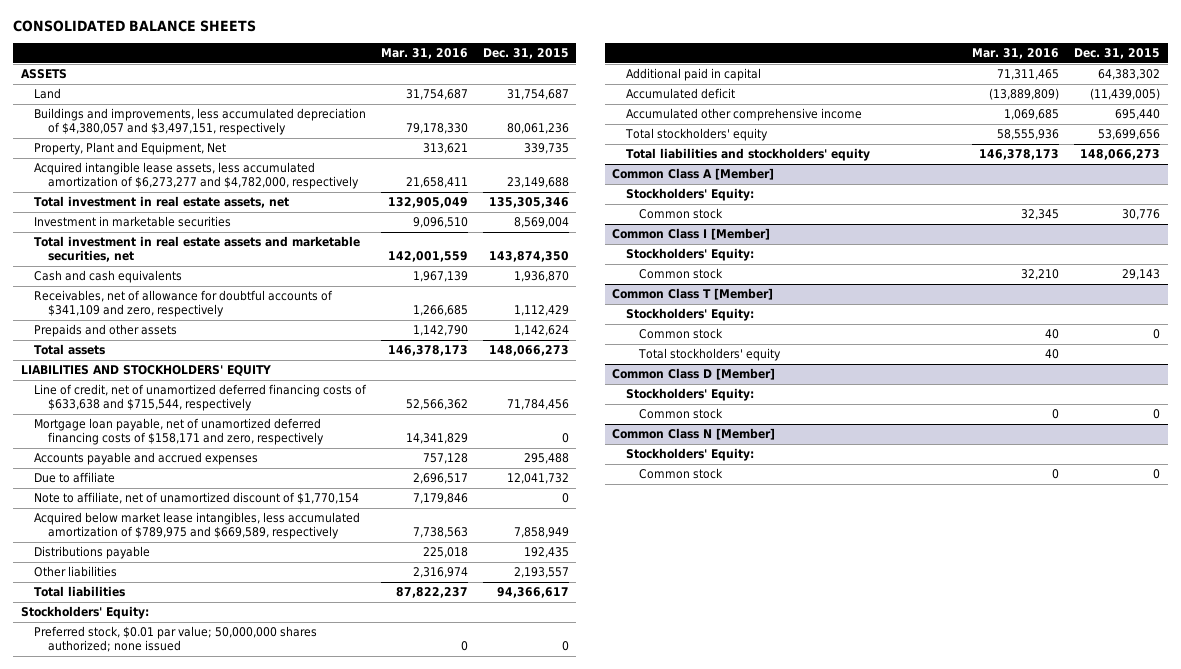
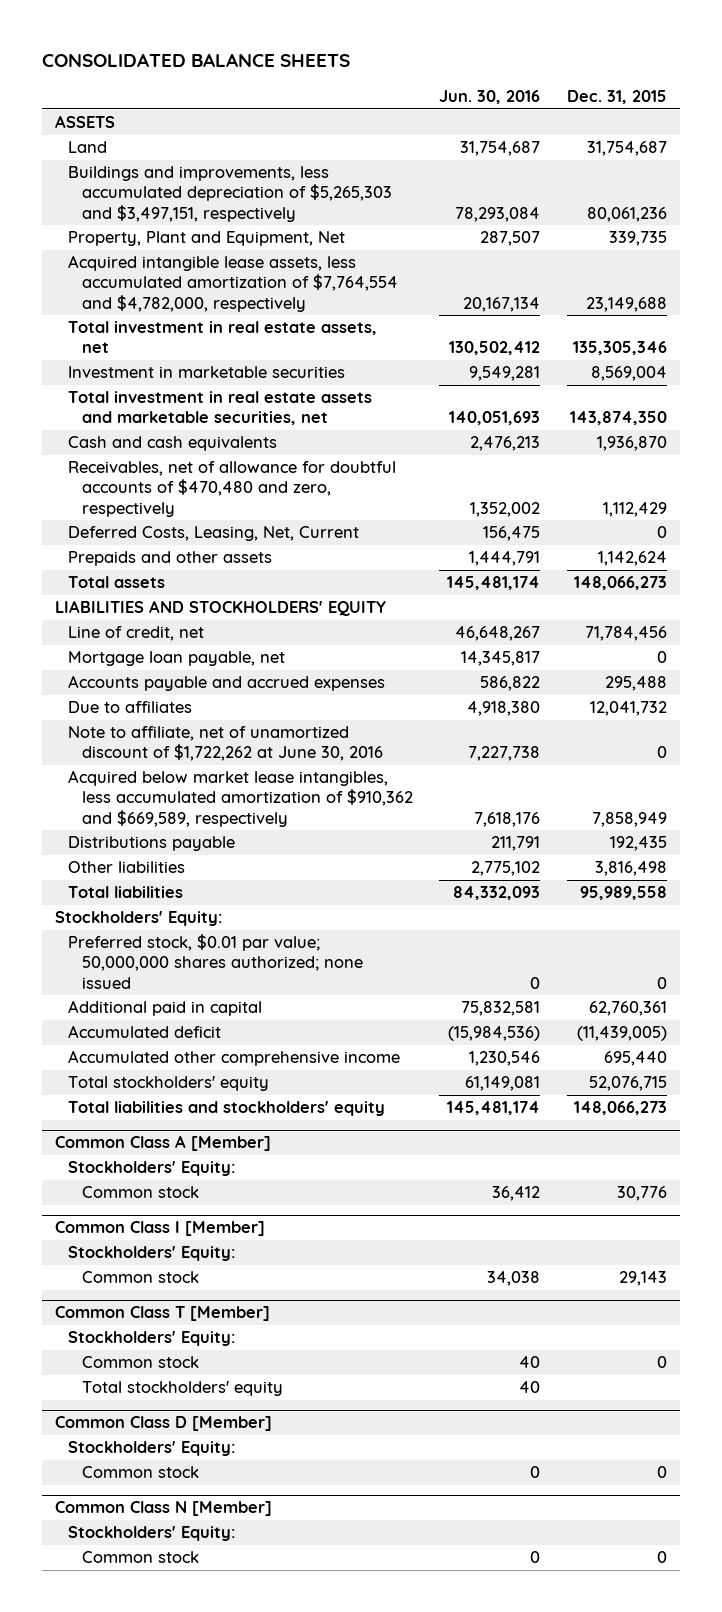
[380,48,468,60] Mar. 31, 2016 -> none
none -> [439,90,541,105] Jun. 30, 2016
[34,108,367,135] Buildings and improvements, less accumulated depreciation of $4,380,057 and $3,497,151, respectively -> [68,166,393,222] Buildings and improvements, less accumulated depreciation of $5,265,303 and $3,497,151, respectively
[34,162,359,189] Acquired intangible lease assets, less accumulated amortization of $6,273,277 and $4,782,000, respectively -> [68,255,399,312] Acquired intangible lease assets, less accumulated amortization of $7,764,554 and $4,782,000, respectively
[34,290,334,317] Receivables, net of allowance for doubtful accounts of $341,109 and zero, respectively -> [68,461,397,517] Receivables, net of allowance for doubtful accounts of $470,480 and zero, respectively
none -> [68,526,360,542] Deferred Costs, Leasing, Net, Current
[34,384,368,411] Line of credit, net of unamortized deferred financing costs of $633,638 and $715,544, respectively -> [68,626,205,642] Line of credit, net
[34,418,324,445] Mortgage loan payable, net of unamortized deferred financing costs of $158,171 and zero, respectively -> [68,651,286,667] Mortgage loan payable, net
[34,472,116,484] Due to affiliate -> [68,701,193,714] Due to affiliates
[34,492,360,505] Note to affiliate, net of unamortized discount of $1,770,154 -> [68,726,384,762] Note to affiliate, net of unamortized discount of $1,722,262 at June 30, 2016
[34,512,361,539] Acquired below market lease intangibles, less accumulated amortization of $789,975 and $669,589, respectively -> [68,770,414,827] Acquired below market lease intangibles, less accumulated amortization of $910,362 and $669,589, respectively
[513,567,569,579] 2,193,557 -> [594,861,667,877] 3,816,498
[496,587,569,599] 94,366,617 -> [579,886,667,901] 95,989,558
[1098,69,1161,81] 64,383,302 -> [588,1001,667,1017] 62,760,361
[1098,129,1161,141] 53,699,656 -> [588,1076,667,1092] 52,076,715

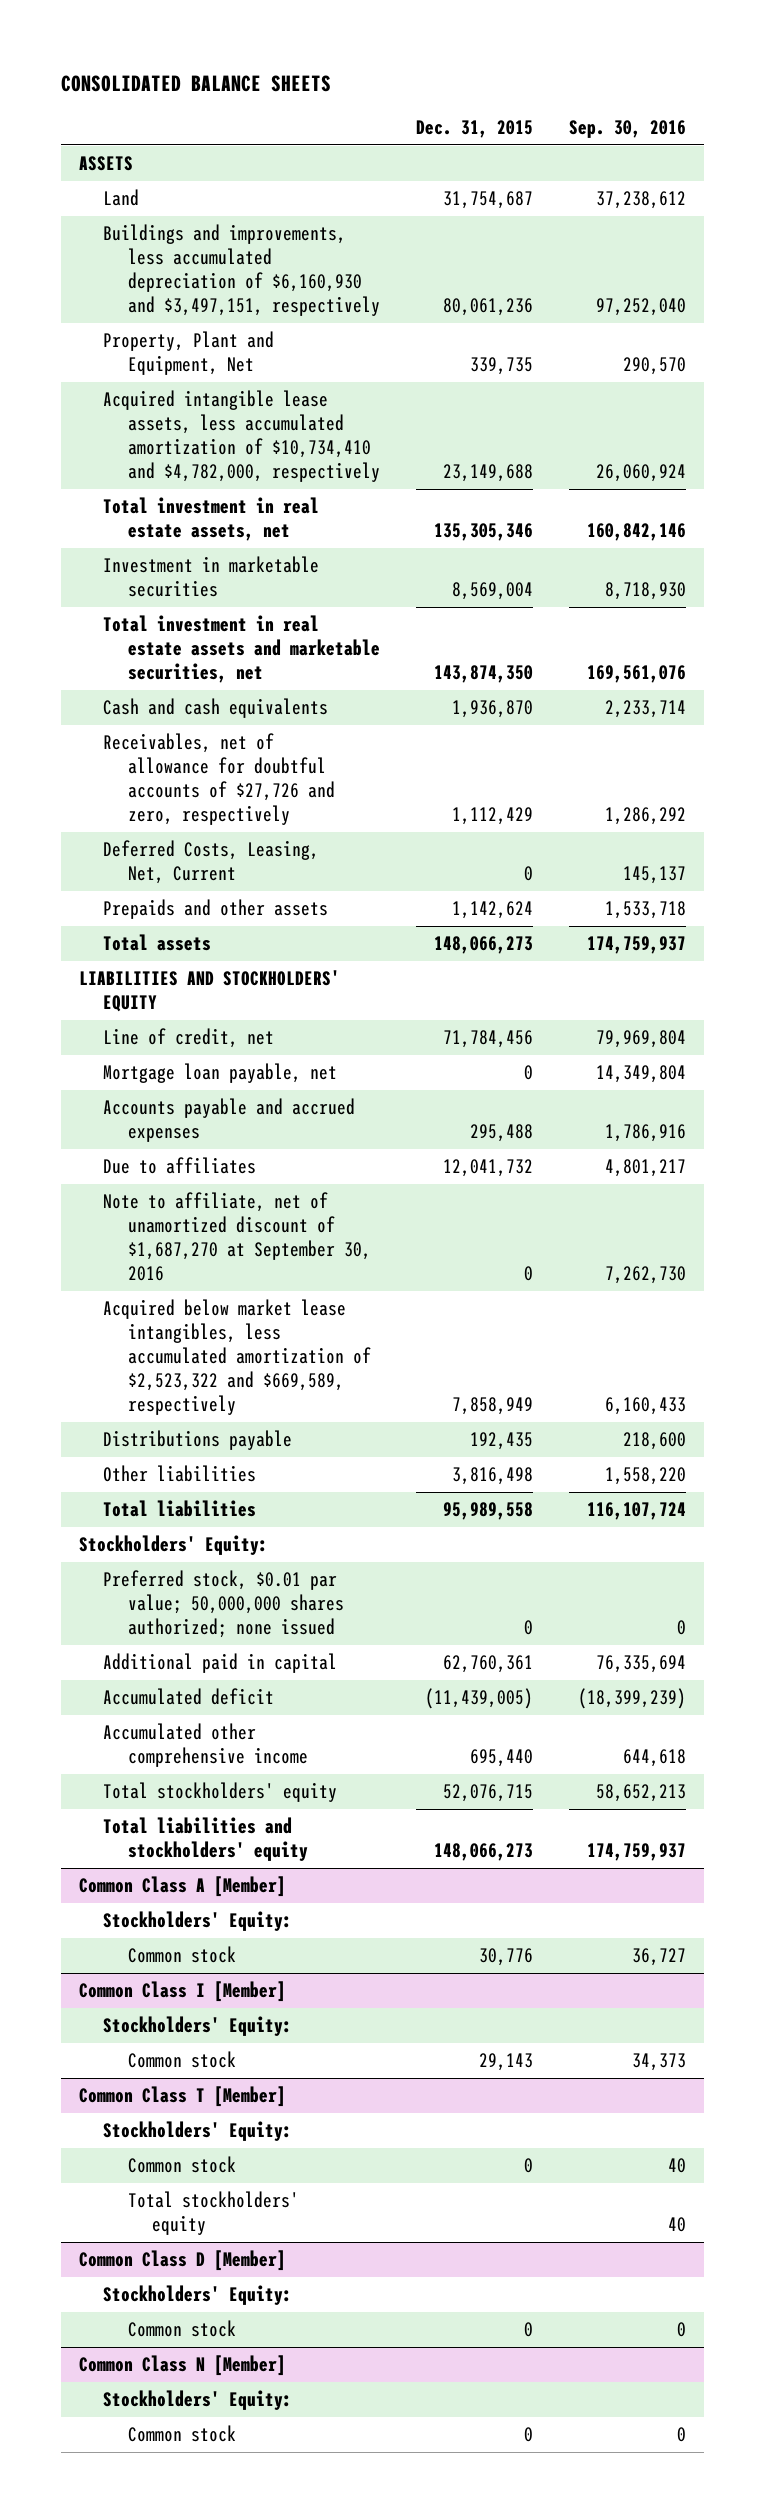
[439,90,541,105] Jun. 30, 2016 -> none
none -> [569,120,687,139] Sep. 30, 2016
[68,166,393,222] Buildings and improvements, less accumulated depreciation of $5,265,303 and $3,497,151, respectively -> [103,224,380,317] Buildings and improvements, less accumulated depreciation of $6,160,930 and $3,497,151, respectively
[68,255,399,312] Acquired intangible lease assets, less accumulated amortization of $7,764,554 and $4,782,000, respectively -> [103,390,380,483] Acquired intangible lease assets, less accumulated amortization of $10,734,410 and $4,782,000, respectively
[68,461,397,517] Receivables, net of allowance for doubtful accounts of $470,480 and zero, respectively -> [103,733,335,826] Receivables, net of allowance for doubtful accounts of $27,726 and zero, respectively
[68,726,384,762] Note to affiliate, net of unamortized discount of $1,722,262 at June 30, 2016 -> [103,1192,371,1282] Note to affiliate, net of unamortized discount of $1,687,270 at September 30, 2016
[68,770,414,827] Acquired below market lease intangibles, less accumulated amortization of $910,362 and $669,589, respectively -> [103,1299,371,1416] Acquired below market lease intangibles, less accumulated amortization of $2,523,322 and $669,589, respectively

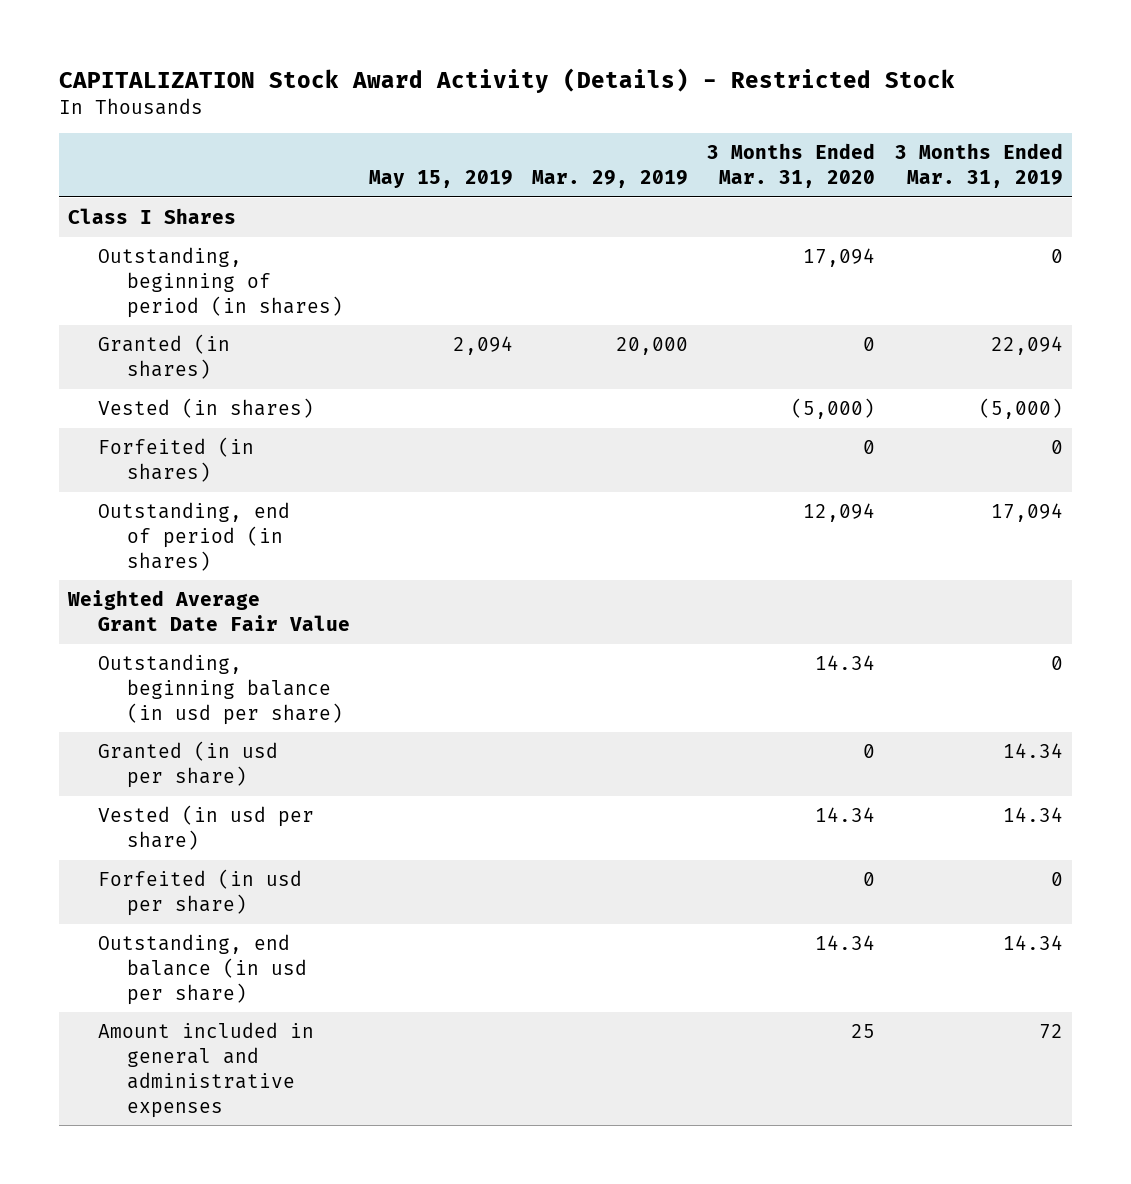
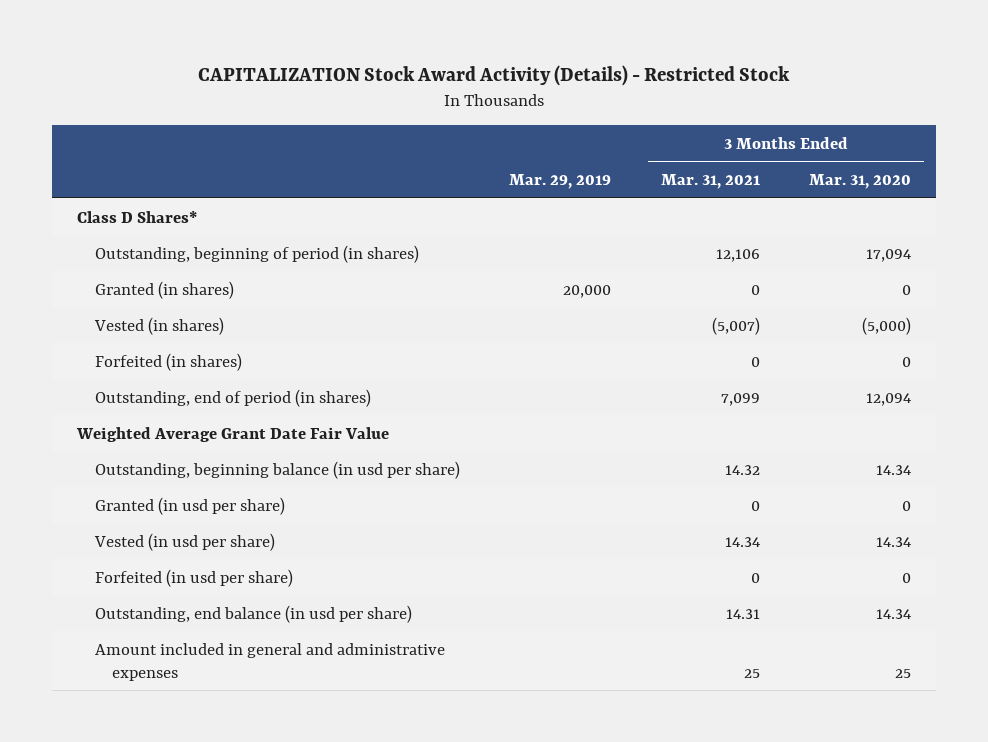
[368,170,513,189] May 15, 2019 -> none
[894,143,1063,189] 3 Months Ended Mar. 31, 2019 -> none
none -> [660,174,760,190] Mar. 31, 2021
[68,208,237,225] Class I Shares -> [76,210,197,223] Class D Shares*

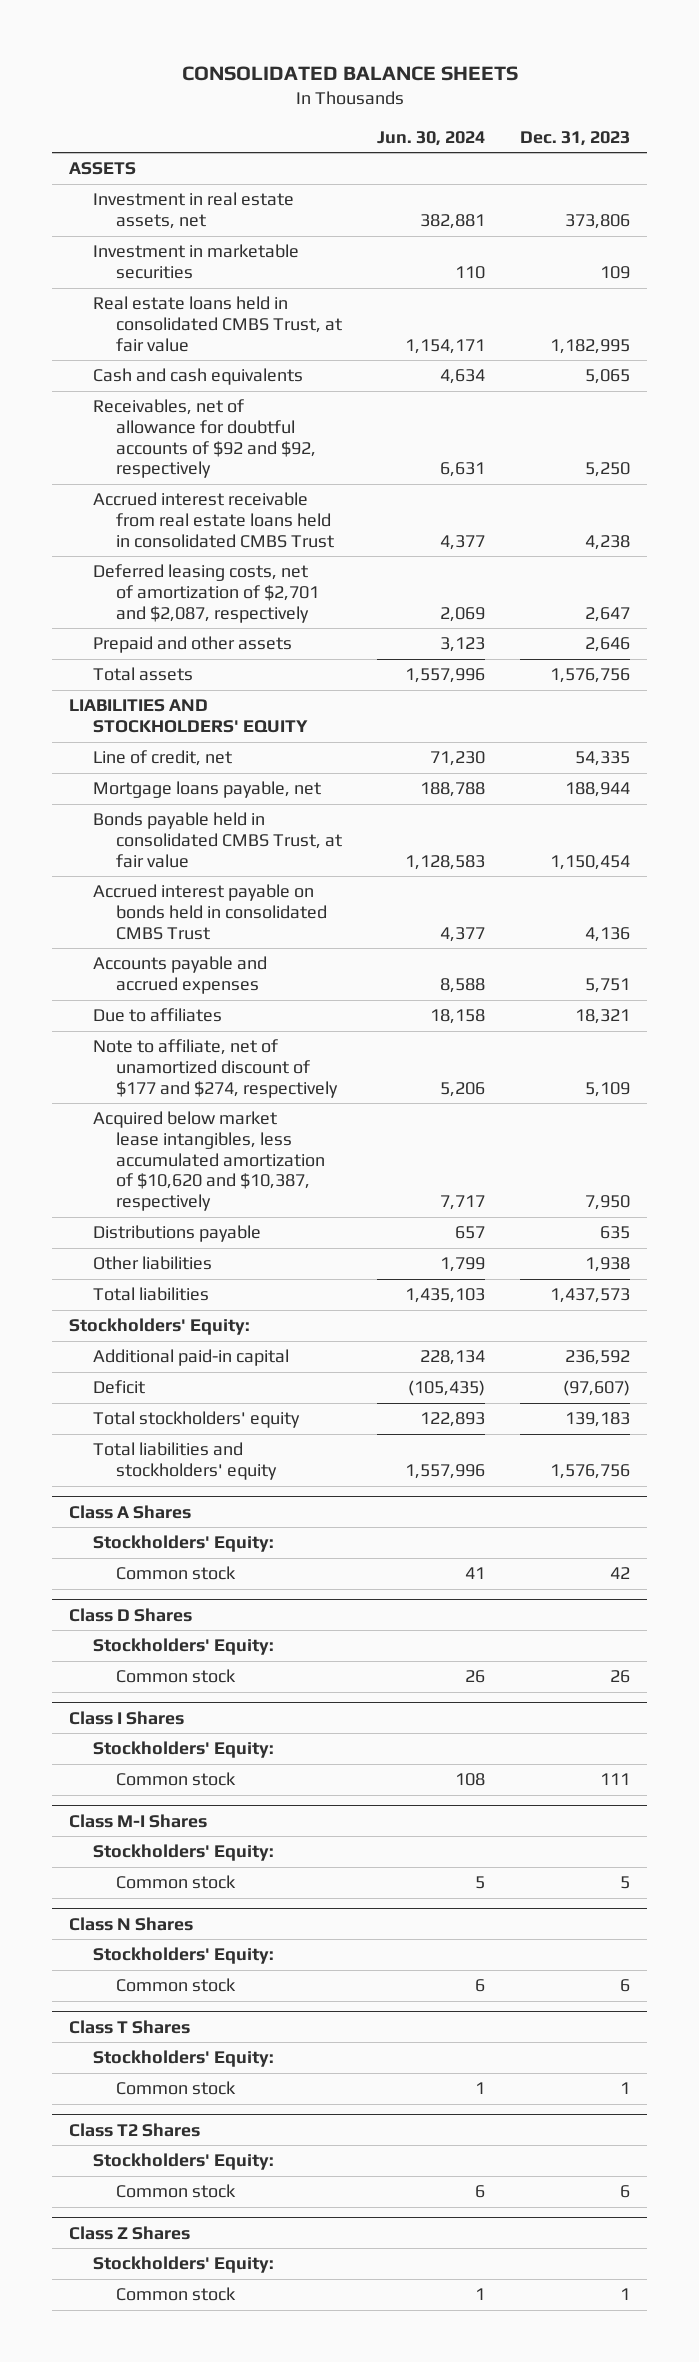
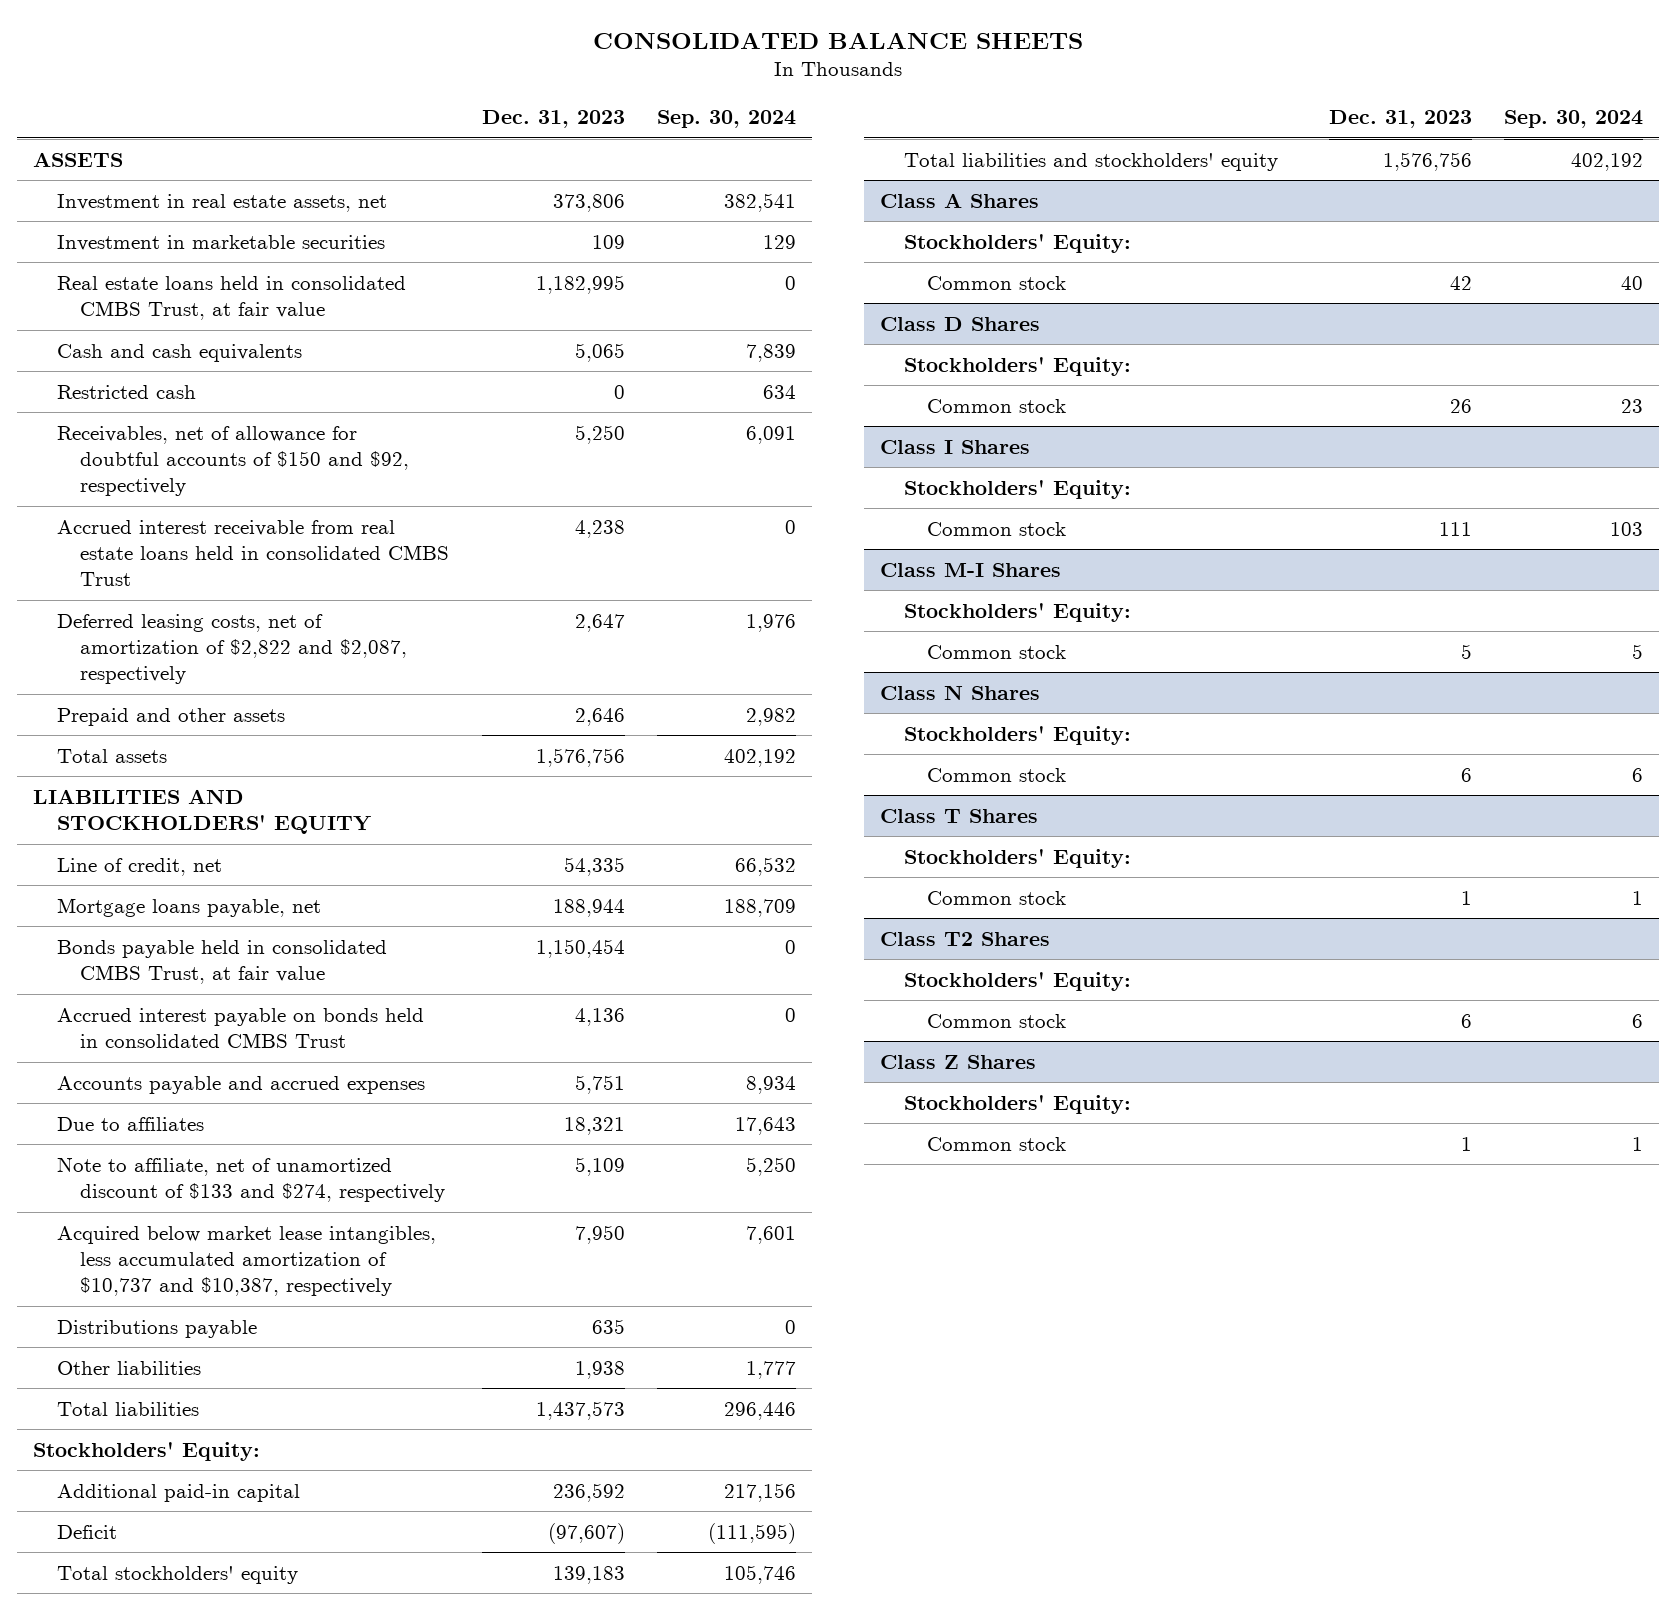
[377,130,486,146] Jun. 30, 2024 -> none
none -> [657,110,797,129] Sep. 30, 2024
none -> [56,384,196,399] Restricted cash
[92,399,317,479] Receivables, net of allowance for doubtful accounts of $92 and $92, respectively -> [56,425,410,497] Receivables, net of allowance for doubtful accounts of $150 and $92, respectively
[92,564,320,623] Deferred leasing costs, net of amortization of $2,701 and $2,087, respectively -> [56,613,408,685] Deferred leasing costs, net of amortization of $2,822 and $2,087, respectively
[92,1039,339,1098] Note to affiliate, net of unamortized discount of $177 and $274, respectively -> [56,1156,446,1202] Note to affiliate, net of unamortized discount of $133 and $274, respectively
[92,1111,326,1211] Acquired below market lease intangibles, less accumulated amortization of $10,620 and $10,387, respectively -> [56,1225,436,1297] Acquired below market lease intangibles, less accumulated amortization of $10,737 and $10,387, respectively

